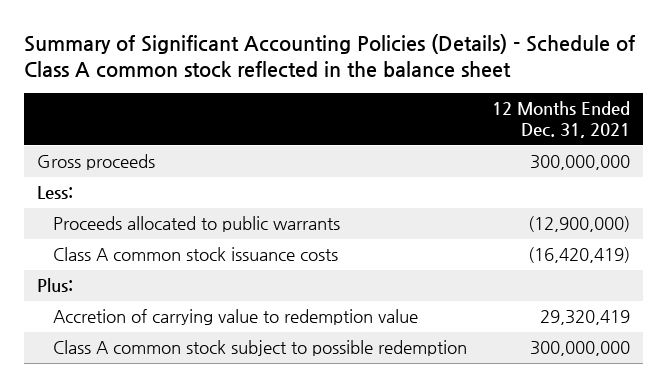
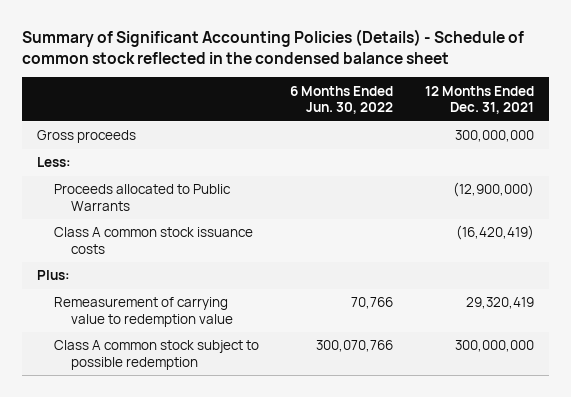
[23,34,635,79] Summary of Significant Accounting Policies (Details) - Schedule of Class A common stock reflected in the balance sheet -> [21,28,524,64] Summary of Significant Accounting Policies (Details) - Schedule of common stock reflected in the condensed balance sheet
none -> [290,85,394,115] 6 Months Ended Jun. 30, 2022
[52,216,340,233] Proceeds allocated to public warrants -> [54,184,232,211] Proceeds allocated to Public Warrants
[52,309,418,326] Accretion of carrying value to redemption value -> [54,297,234,327] Remeasurement of carrying value to redemption value

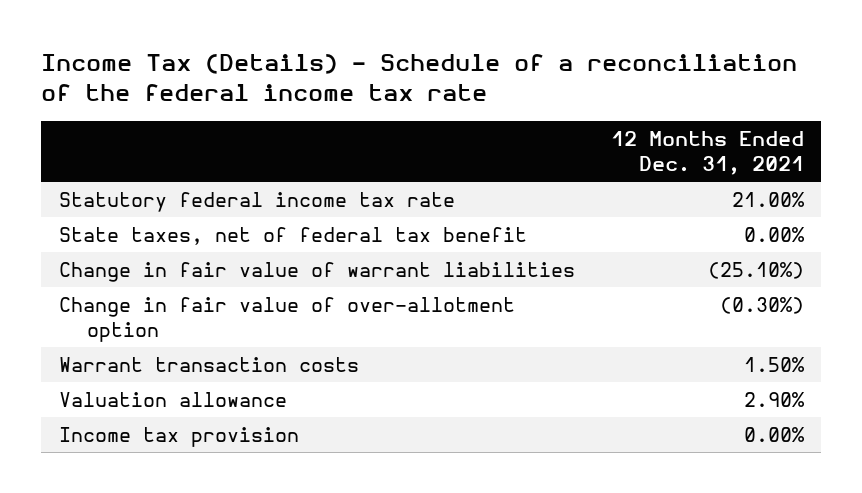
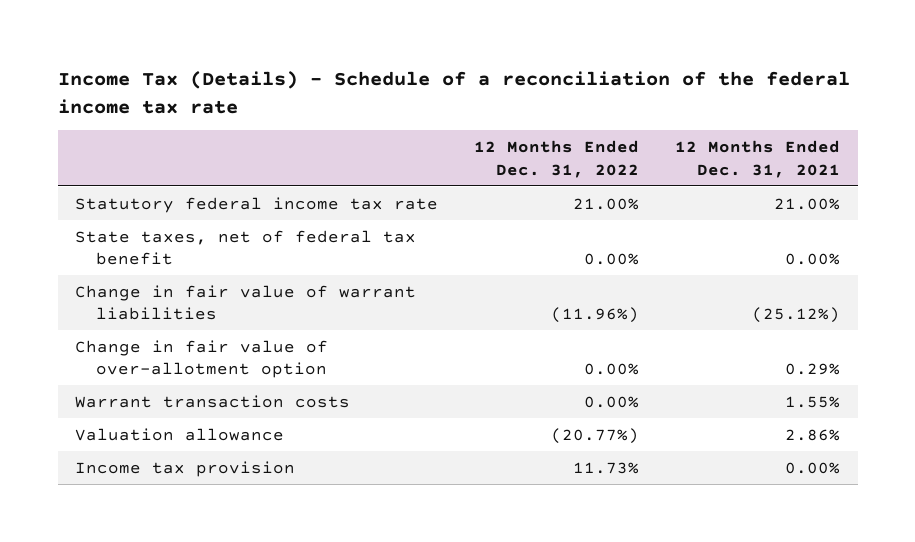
none -> [474,140,640,178] 12 Months Ended Dec. 31, 2022
[707,261,804,279] (25.10%) -> [751,307,840,324] (25.12%)
[719,296,804,314] (0.30%) -> [784,363,840,376] 0.29%
[743,356,805,372] 1.50% -> [784,395,840,408] 1.55%
[743,391,805,407] 2.90% -> [784,428,840,441] 2.86%

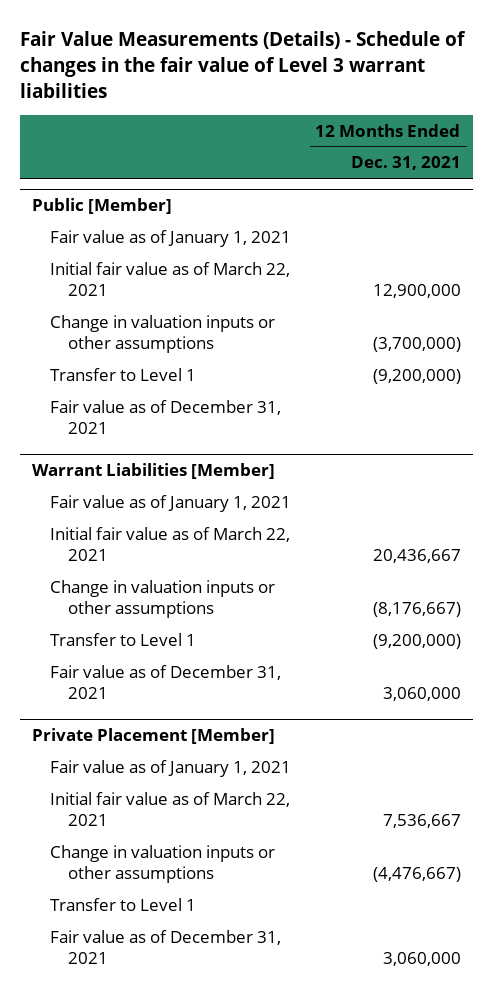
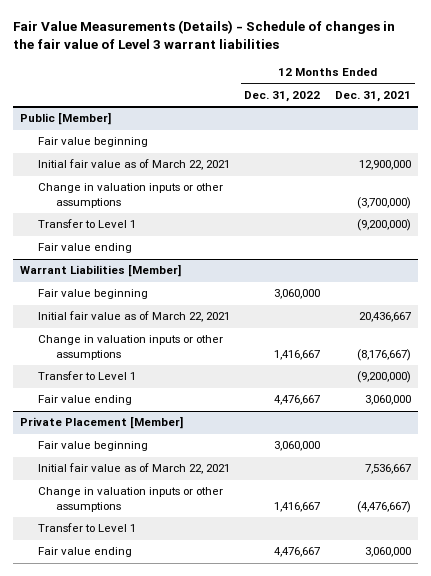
none -> [244,90,321,102] Dec. 31, 2022
[50,229,292,247] Fair value as of January 1, 2021 -> [37,137,148,148] Fair value beginning
[50,399,282,435] Fair value as of December 31, 2021 -> [37,243,132,254] Fair value ending
[50,494,292,512] Fair value as of January 1, 2021 -> [37,289,148,300] Fair value beginning
[50,664,282,700] Fair value as of December 31, 2021 -> [37,395,132,406] Fair value ending
[50,759,292,777] Fair value as of January 1, 2021 -> [37,441,148,452] Fair value beginning
[50,929,282,965] Fair value as of December 31, 2021 -> [37,547,132,558] Fair value ending

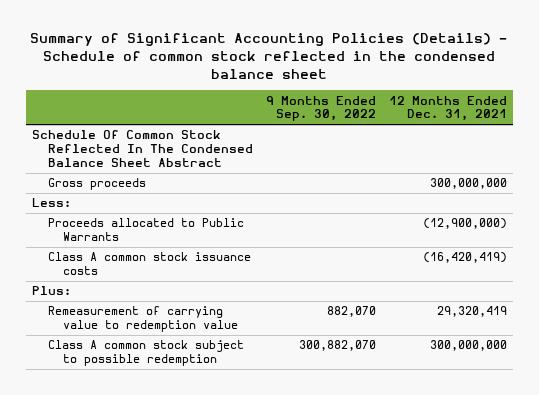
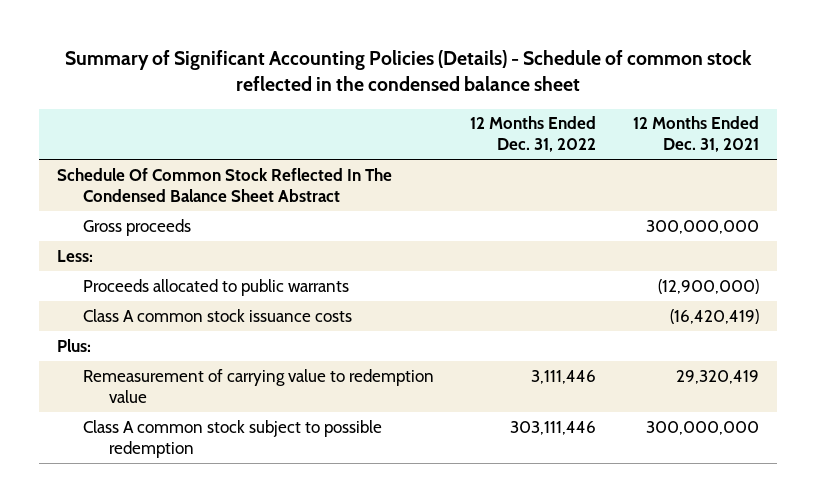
[265,95,376,122] 9 Months Ended Sep. 30, 2022 -> none
none -> [470,116,597,153] 12 Months Ended Dec. 31, 2022
[47,218,244,242] Proceeds allocated to Public Warrants -> [82,278,349,296] Proceeds allocated to public warrants

